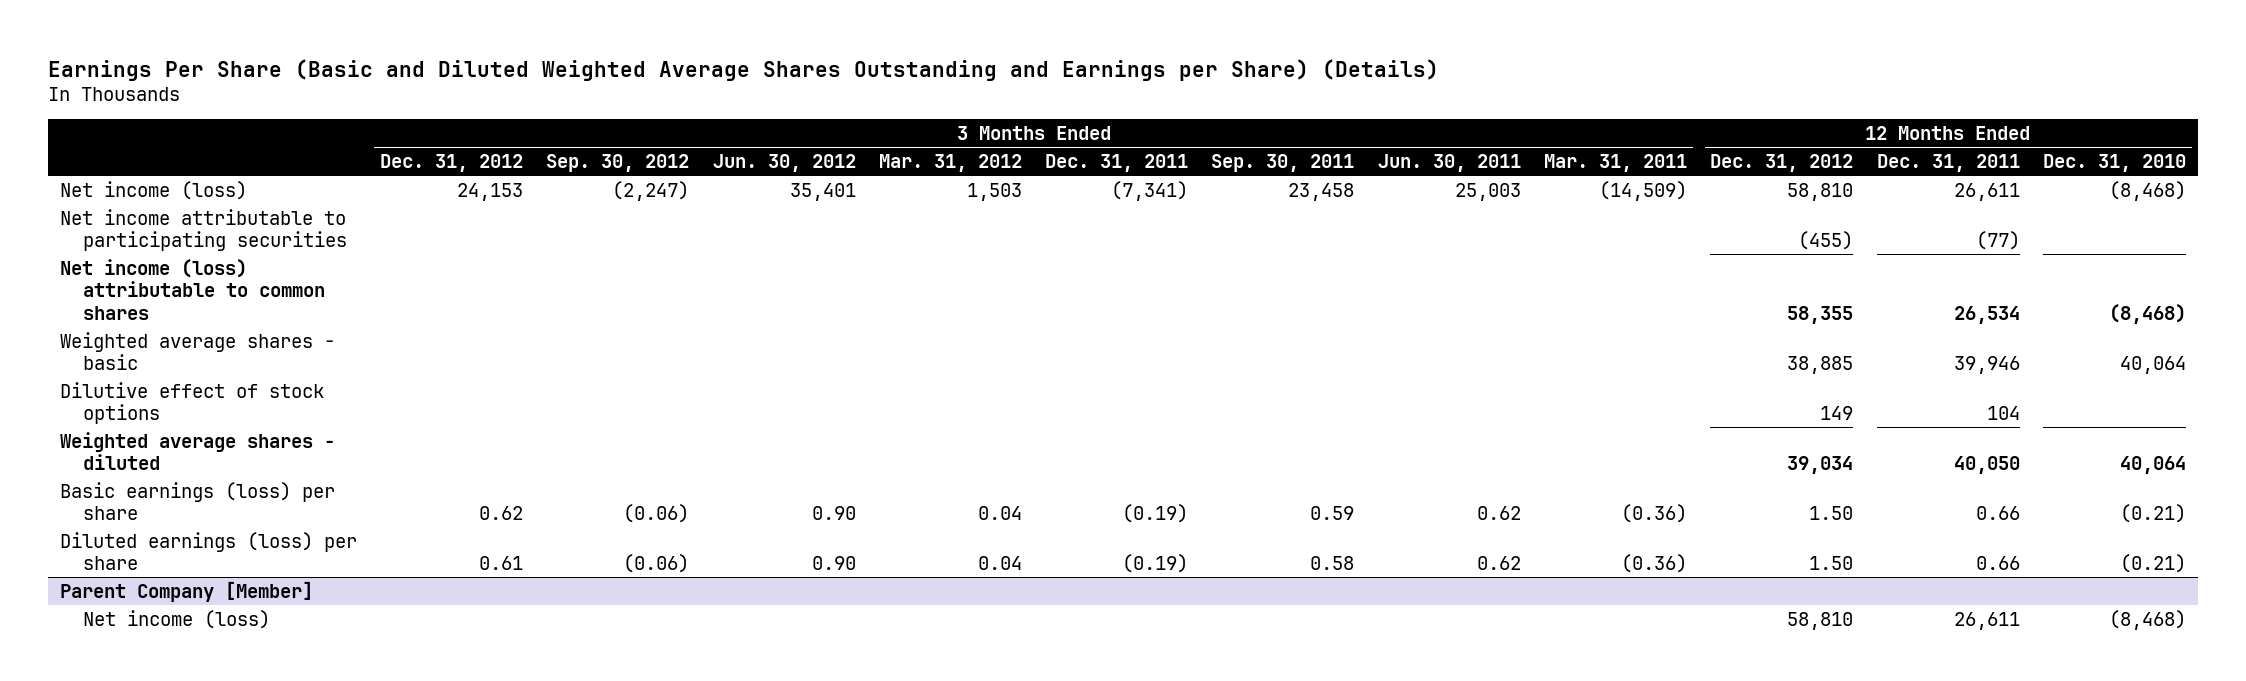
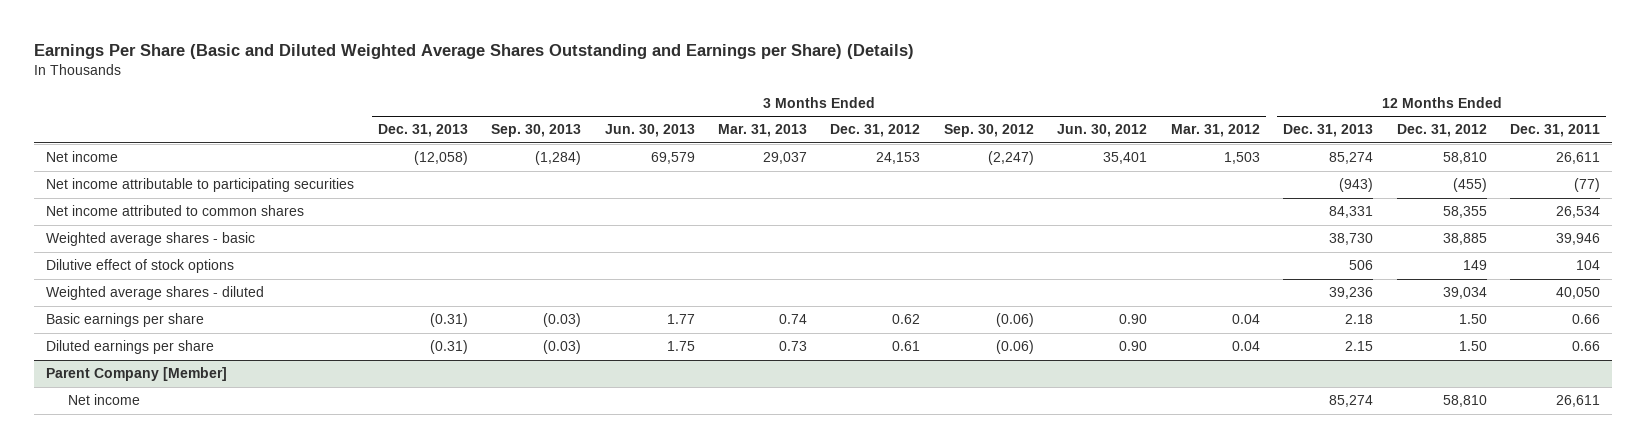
[1045,153,1189,172] Dec. 31, 2011 -> none
[1211,153,1355,172] Sep. 30, 2011 -> none
[1377,153,1521,172] Jun. 30, 2011 -> none
[1544,153,1688,172] Mar. 31, 2011 -> none
[2042,153,2186,172] Dec. 31, 2010 -> none
none -> [377,124,468,138] Dec. 31, 2013
none -> [491,124,582,138] Sep. 30, 2013
none -> [604,124,695,138] Jun. 30, 2013
none -> [718,124,808,138] Mar. 31, 2013
none -> [1283,124,1374,138] Dec. 31, 2013
[59,180,247,200] Net income (loss) -> [46,151,119,163] Net income
[59,258,326,320] Net income (loss) attributable to common shares -> [46,205,305,217] Net income attributed to common shares
[59,481,335,521] Basic earnings (loss) per share -> [46,313,205,328] Basic earnings per share
[59,531,357,571] Diluted earnings (loss) per share -> [46,340,215,355] Diluted earnings per share
[83,609,271,629] Net income (loss) -> [67,394,140,406] Net income

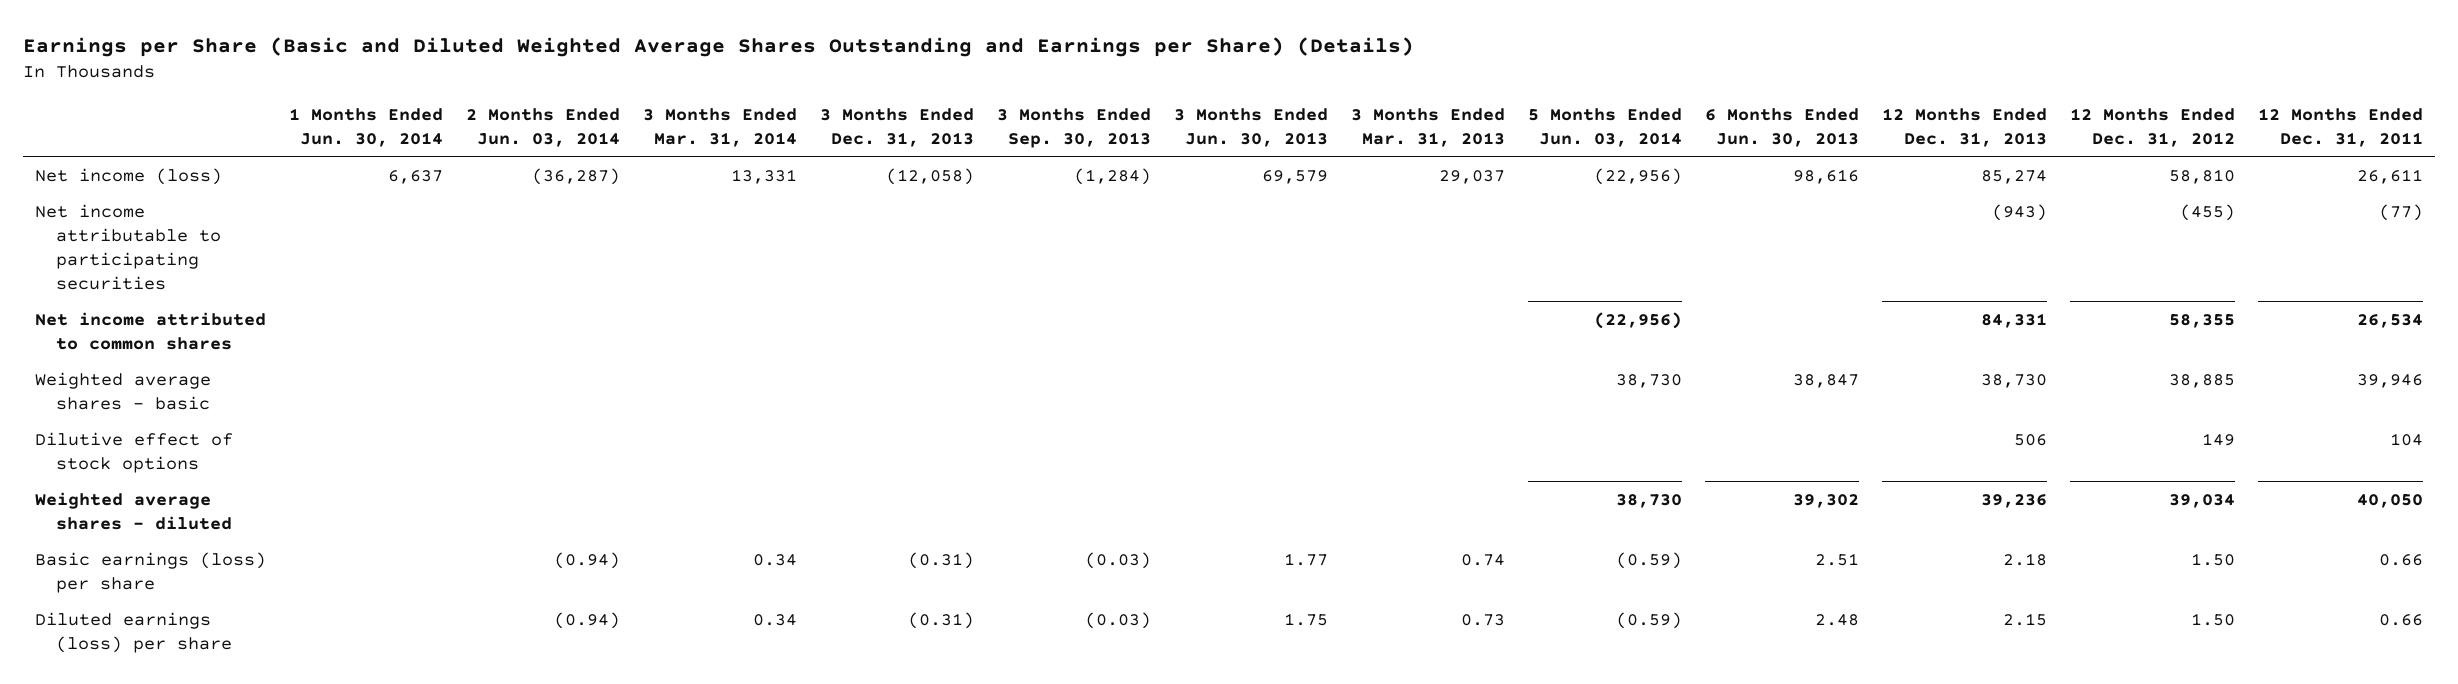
[34,44,915,60] Earnings Per Share (Basic and Diluted Weighted Average Shares Outstanding and Earnings per Share) (Details) -> [23,37,1415,58] Earnings per Share (Basic and Diluted Weighted Average Shares Outstanding and Earnings per Share) (Details)
[830,124,921,138] Dec. 31, 2012 -> none
[943,124,1034,138] Sep. 30, 2012 -> none
[1057,124,1148,138] Jun. 30, 2012 -> none
[1170,124,1260,138] Mar. 31, 2012 -> none
none -> [289,107,444,147] 1 Months Ended Jun. 30, 2014
none -> [466,107,621,147] 2 Months Ended Jun. 03, 2014
none -> [643,107,798,147] 3 Months Ended Mar. 31, 2014
none -> [1528,107,1683,147] 5 Months Ended Jun. 03, 2014
none -> [1705,107,1860,147] 6 Months Ended Jun. 30, 2013
[46,151,119,163] Net income -> [34,167,222,185] Net income (loss)
[46,367,228,382] Parent Company [Member] -> none
[67,394,140,406] Net income -> none
[46,313,205,328] Basic earnings per share -> [34,551,266,593] Basic earnings (loss) per share
[46,340,215,355] Diluted earnings per share -> [34,611,233,653] Diluted earnings (loss) per share

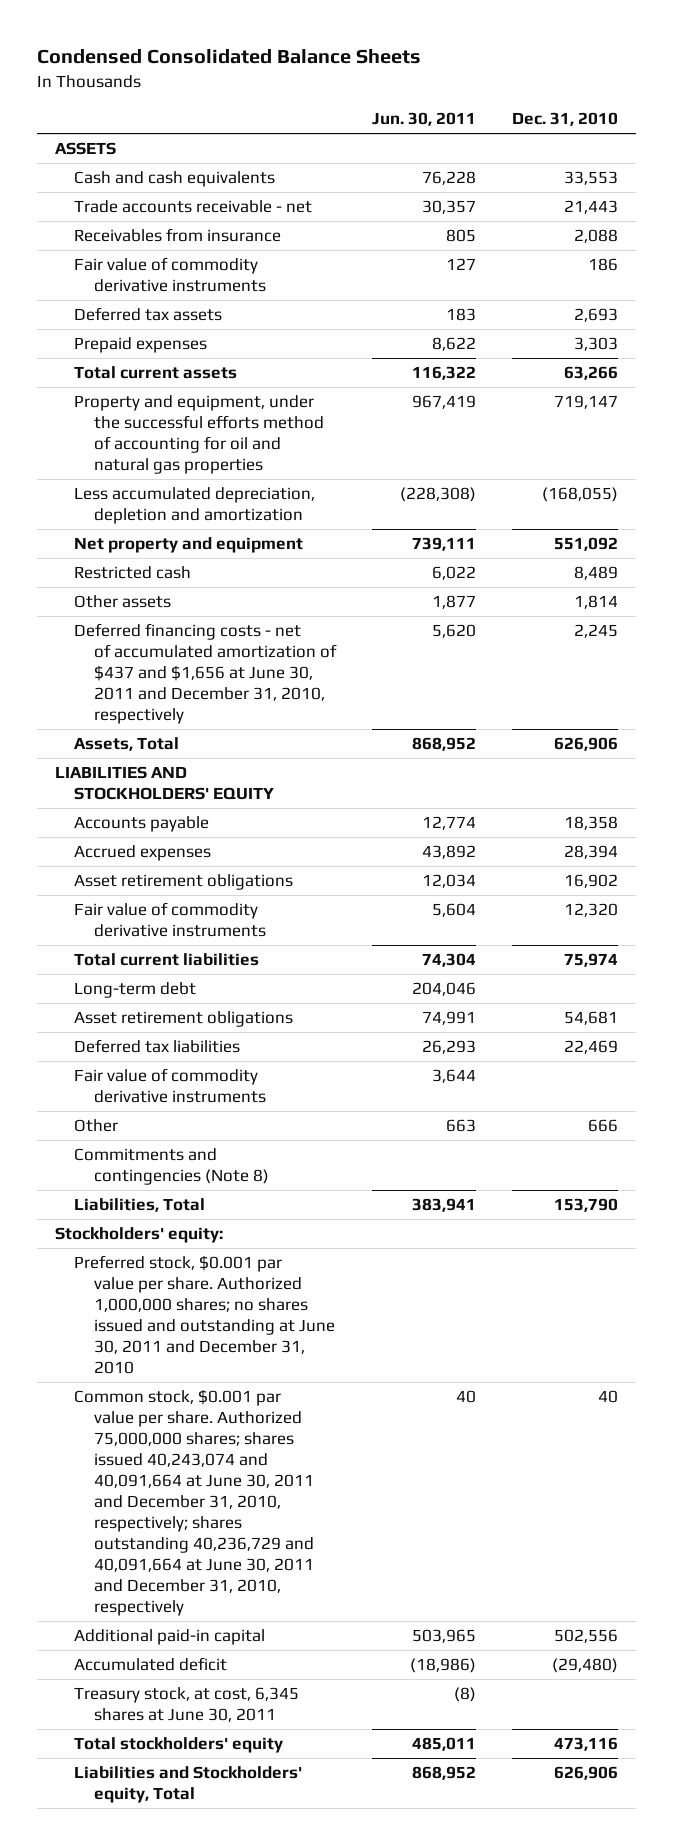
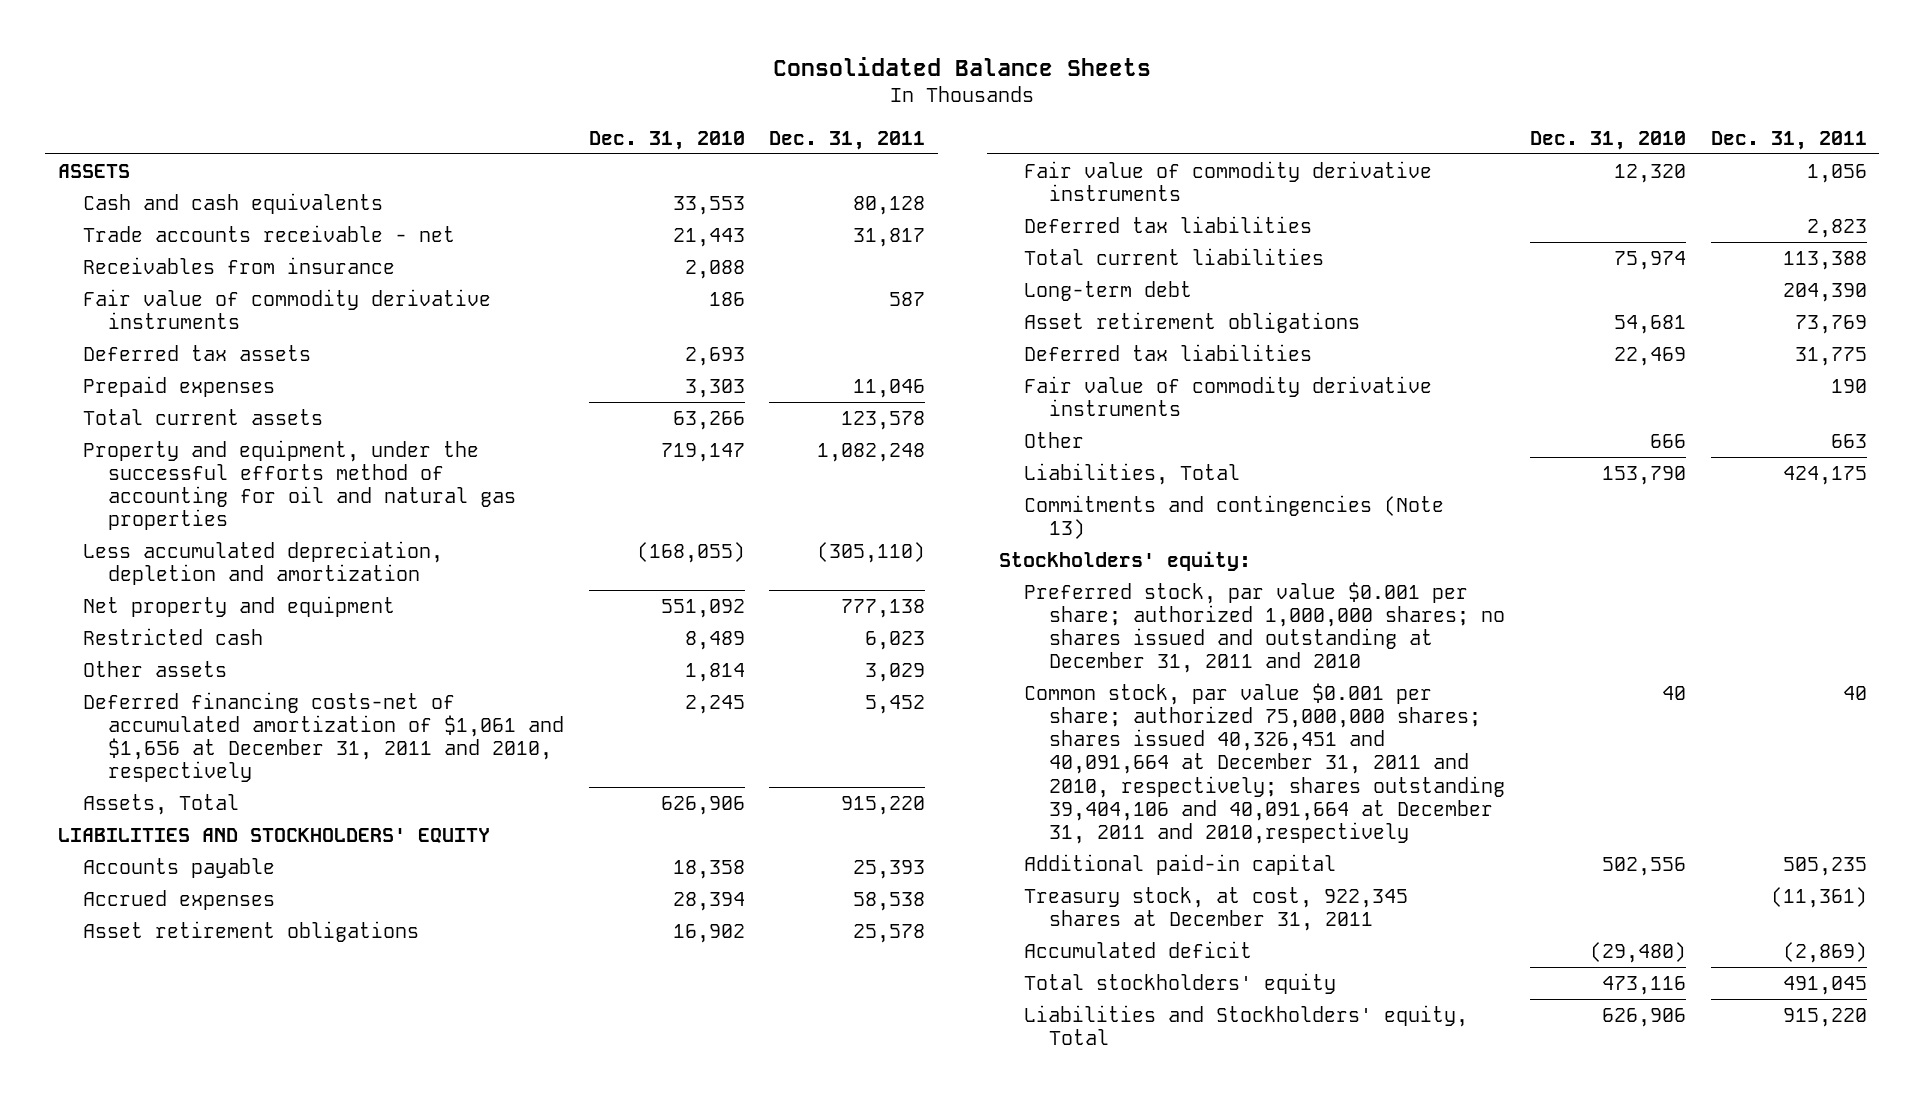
[36,49,421,65] Condensed Consolidated Balance Sheets -> [773,56,1152,76] Consolidated Balance Sheets
[372,112,477,127] Jun. 30, 2011 -> none
none -> [769,130,926,150] Dec. 31, 2011
[74,623,337,725] Deferred financing costs - net of accumulated amortization of $437 and $1,656 at June 30, 2011 and December 31, 2010, respectively -> [82,691,564,783] Deferred financing costs-net of accumulated amortization of $1,061 and $1,656 at December 31, 2011 and 2010, respectively
none -> [1024,215,1313,233] Deferred tax liabilities
[74,1148,269,1186] Commitments and contingencies (Note 8) -> none
none -> [1024,494,1445,540] Commitments and contingencies (Note 13)
[74,1255,335,1375] Preferred stock, $0.001 par value per share. Authorized 1,000,000 shares; no shares issued and outstanding at June 30, 2011 and December 31, 2010 -> [1024,581,1506,674] Preferred stock, par value $0.001 per share; authorized 1,000,000 shares; no shares issued and outstanding at December 31, 2011 and 2010
[74,1389,314,1617] Common stock, $0.001 par value per share. Authorized 75,000,000 shares; shares issued 40,243,074 and 40,091,664 at June 30, 2011 and December 31, 2010, respectively; shares outstanding 40,236,729 and 40,091,664 at June 30, 2011 and December 31, 2010, respectively -> [1024,682,1506,844] Common stock, par value $0.001 per share; authorized 75,000,000 shares; shares issued 40,326,451 and 40,091,664 at December 31, 2011 and 2010, respectively; shares outstanding 39,404,106 and 40,091,664 at December 31, 2011 and 2010,respectively
none -> [1024,886,1409,932] Treasury stock, at cost, 922,345 shares at December 31, 2011
[74,1687,300,1723] Treasury stock, at cost, 6,345 shares at June 30, 2011 -> none

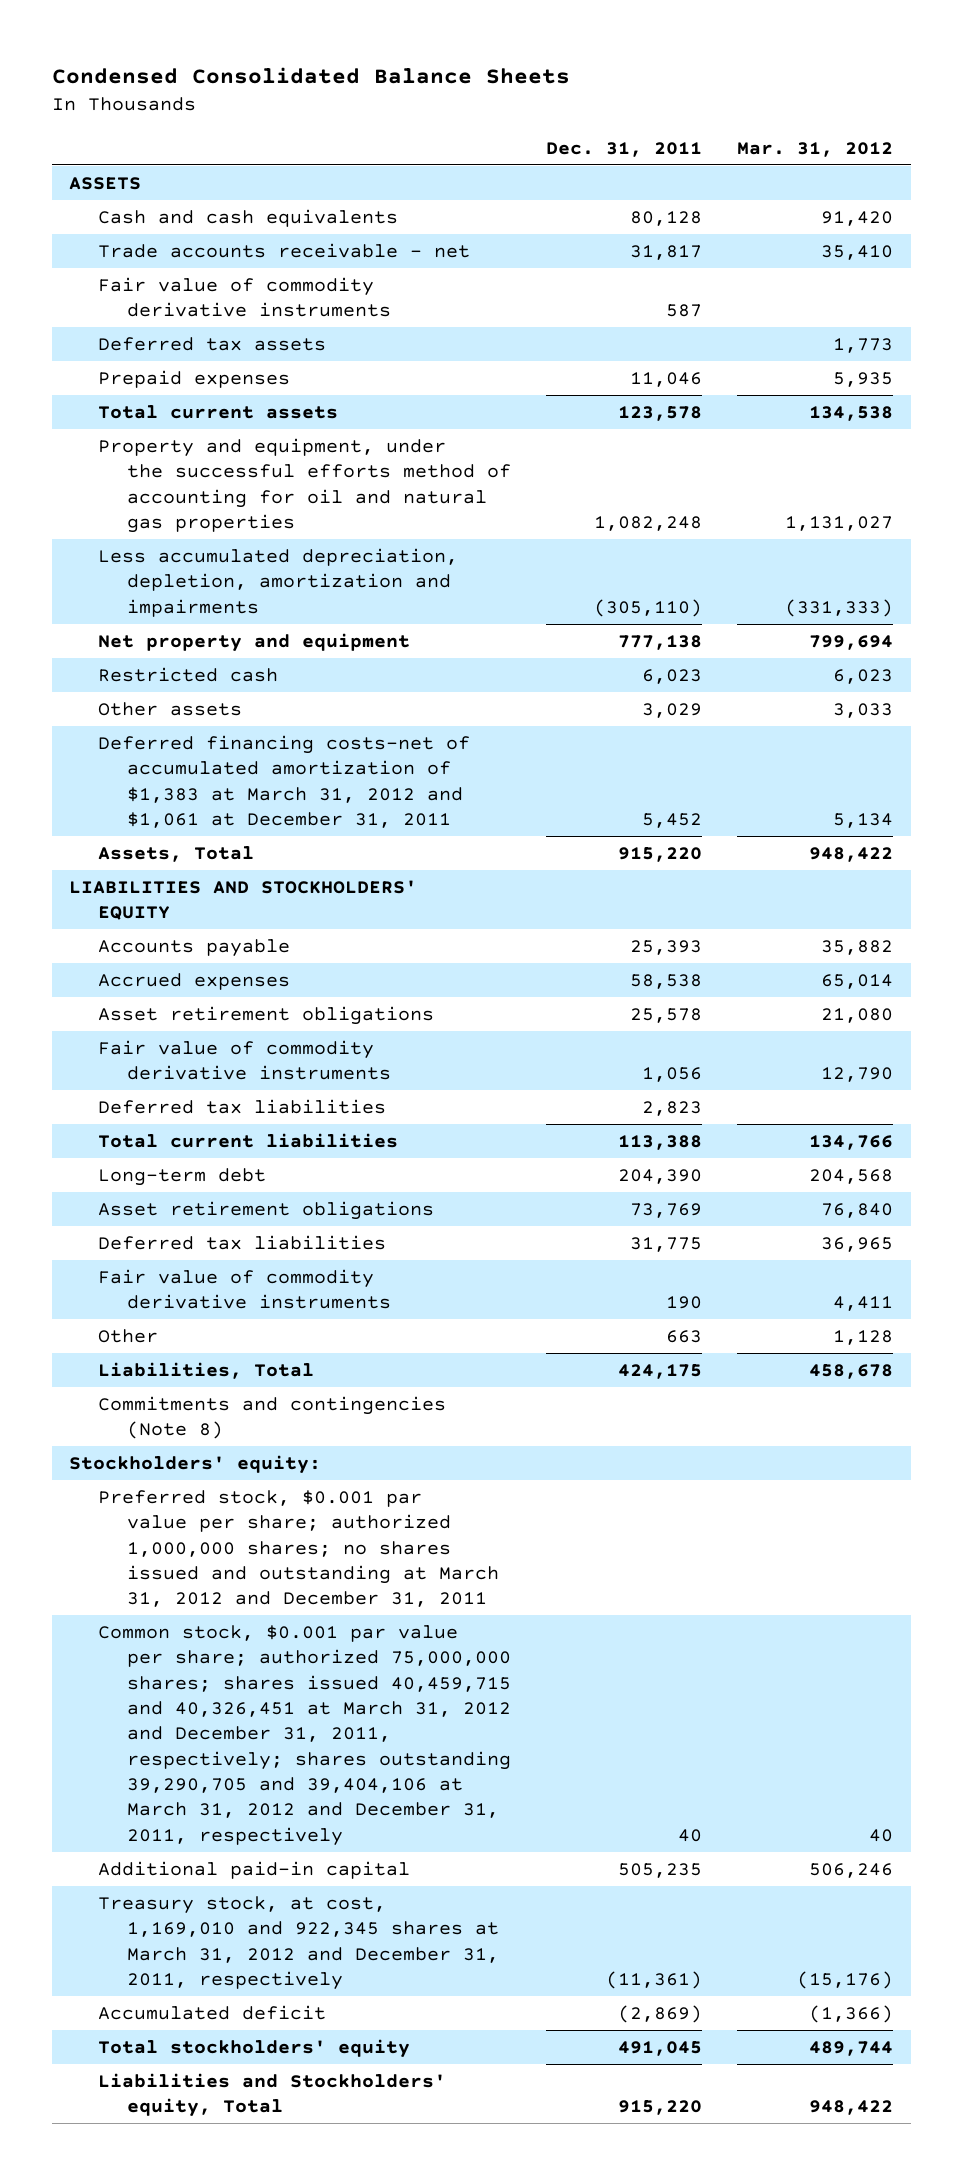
[773,56,1152,76] Consolidated Balance Sheets -> [51,67,570,85] Condensed Consolidated Balance Sheets
[588,130,745,150] Dec. 31, 2010 -> none
none -> [737,141,894,157] Mar. 31, 2012
[82,256,395,274] Receivables from insurance -> none
[82,540,443,586] Less accumulated depreciation, depletion and amortization -> [98,547,459,617] Less accumulated depreciation, depletion, amortization and impairments
[82,691,564,783] Deferred financing costs-net of accumulated amortization of $1,061 and $1,656 at December 31, 2011 and 2010, respectively -> [98,734,471,828] Deferred financing costs-net of accumulated amortization of $1,383 at March 31, 2012 and $1,061 at December 31, 2011
[1024,494,1445,540] Commitments and contingencies (Note 13) -> [98,1395,447,1440] Commitments and contingencies (Note 8)
[1024,581,1506,674] Preferred stock, par value $0.001 per share; authorized 1,000,000 shares; no shares issued and outstanding at December 31, 2011 and 2010 -> [98,1489,500,1608] Preferred stock, $0.001 par value per share; authorized 1,000,000 shares; no shares issued and outstanding at March 31, 2012 and December 31, 2011
[1024,682,1506,844] Common stock, par value $0.001 per share; authorized 75,000,000 shares; shares issued 40,326,451 and 40,091,664 at December 31, 2011 and 2010, respectively; shares outstanding 39,404,106 and 40,091,664 at December 31, 2011 and 2010,respectively -> [98,1624,512,1846] Common stock, $0.001 par value per share; authorized 75,000,000 shares; shares issued 40,459,715 and 40,326,451 at March 31, 2012 and December 31, 2011, respectively; shares outstanding 39,290,705 and 39,404,106 at March 31, 2012 and December 31, 2011, respectively
[1024,886,1409,932] Treasury stock, at cost, 922,345 shares at December 31, 2011 -> [98,1895,500,1990] Treasury stock, at cost, 1,169,010 and 922,345 shares at March 31, 2012 and December 31, 2011, respectively

